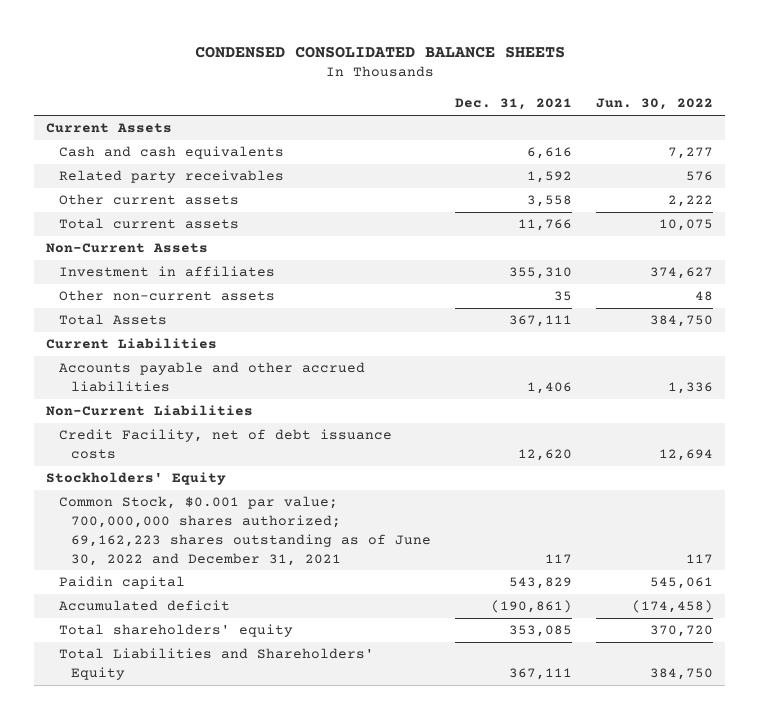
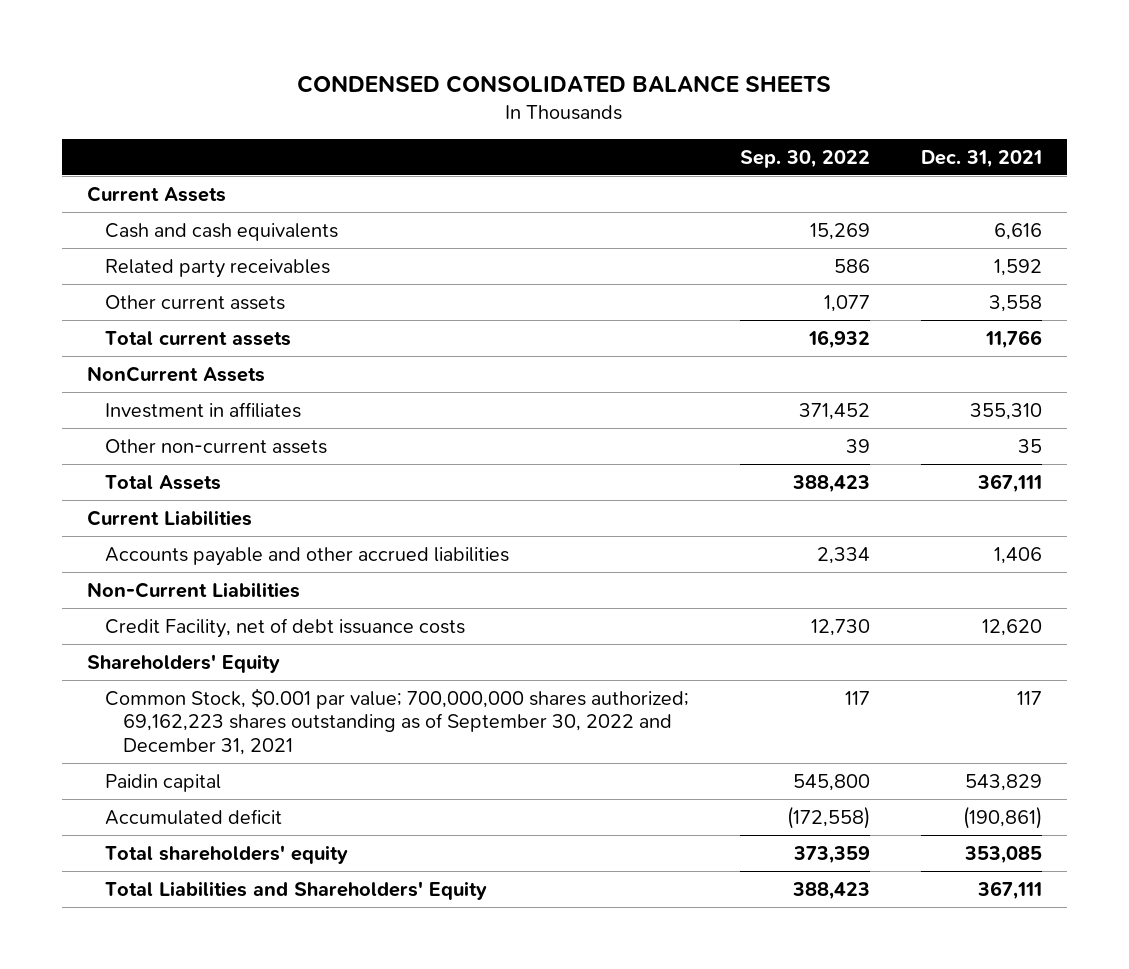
[596,98,714,111] Jun. 30, 2022 -> none
none -> [739,149,870,168] Sep. 30, 2022
[45,243,208,254] Non-Current Assets -> [86,365,265,382] NonCurrent Assets
[45,472,226,486] Stockholders' Equity -> [86,653,280,673] Shareholders' Equity
[58,496,432,566] Common Stock, $0.001 par value; 700,000,000 shares authorized; 69,162,223 shares outstanding as of June 30, 2022 and December 31, 2021 -> [105,687,690,756] Common Stock, $0.001 par value; 700,000,000 shares authorized; 69,162,223 shares outstanding as of September 30, 2022 and December 31, 2021

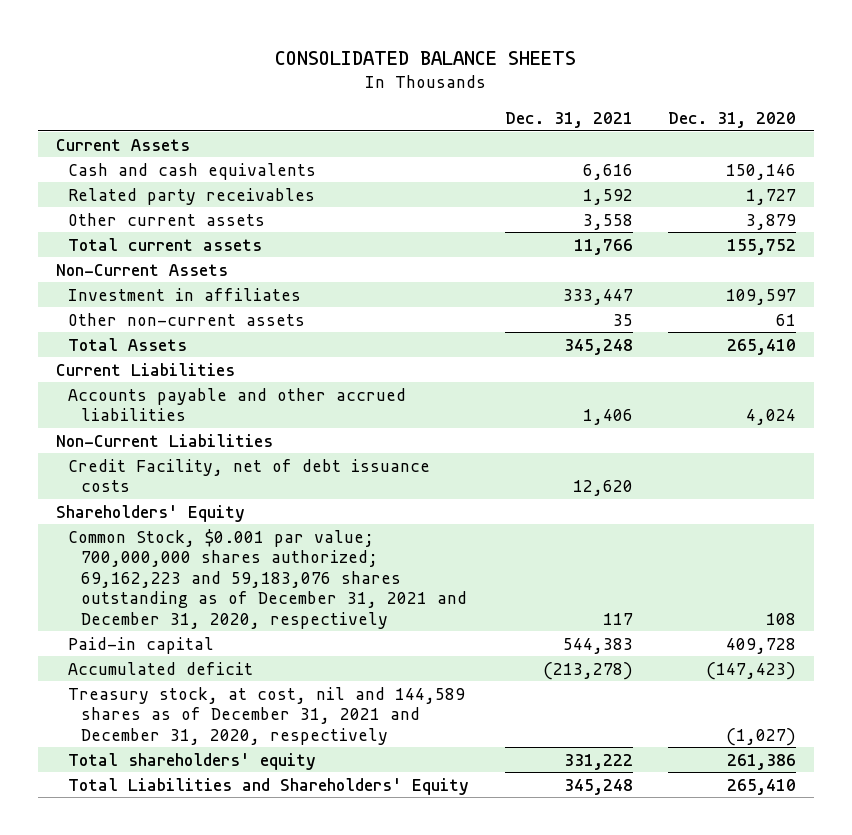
[297,75,832,94] CONDENSED CONSOLIDATED BALANCE SHEETS -> [274,51,576,66] CONSOLIDATED BALANCE SHEETS
[739,149,870,168] Sep. 30, 2022 -> none
none -> [667,112,796,129] Dec. 31, 2020
[86,365,265,382] NonCurrent Assets -> [55,263,228,276] Non-Current Assets
[969,402,1042,420] 355,310 -> [562,288,633,305] 333,447
[976,473,1042,493] 367,111 -> [563,338,633,355] 345,248
[105,687,690,756] Common Stock, $0.001 par value; 700,000,000 shares authorized; 69,162,223 shares outstanding as of September 30, 2022 and December 31, 2021 -> [68,528,467,629] Common Stock, $0.001 par value; 700,000,000 shares authorized; 69,162,223 and 59,183,076 shares outstanding as of December 31, 2021 and December 31, 2020, respectively
[105,773,222,792] Paidin capital -> [68,636,215,654] Paid-in capital
[964,773,1042,791] 543,829 -> [562,637,633,654] 544,383
[962,805,1042,829] (190,861) -> [542,661,633,680] (213,278)
none -> [68,686,466,745] Treasury stock, at cost, nil and 144,589 shares as of December 31, 2021 and December 31, 2020, respectively
[963,845,1042,864] 353,085 -> [563,753,633,770] 331,222
[976,880,1042,900] 367,111 -> [563,778,633,795] 345,248

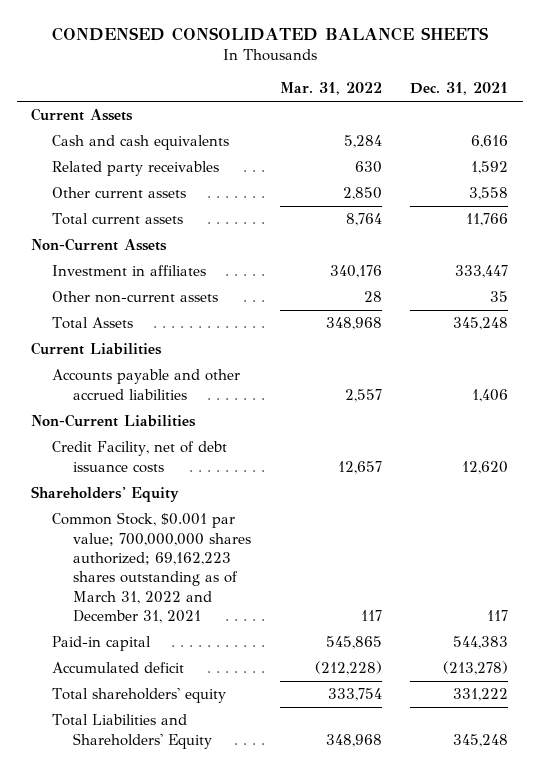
[274,51,576,66] CONSOLIDATED BALANCE SHEETS -> [51,26,488,41] CONDENSED CONSOLIDATED BALANCE SHEETS
[667,112,796,129] Dec. 31, 2020 -> none
none -> [279,82,382,96] Mar. 31, 2022
[68,528,467,629] Common Stock, $0.001 par value; 700,000,000 shares authorized; 69,162,223 and 59,183,076 shares outstanding as of December 31, 2021 and December 31, 2020, respectively -> [51,512,252,624] Common Stock, $0.001 par value; 700,000,000 shares authorized; 69,162,223 shares outstanding as of March 31, 2022 and December 31, 2021
[68,686,466,745] Treasury stock, at cost, nil and 144,589 shares as of December 31, 2021 and December 31, 2020, respectively -> none

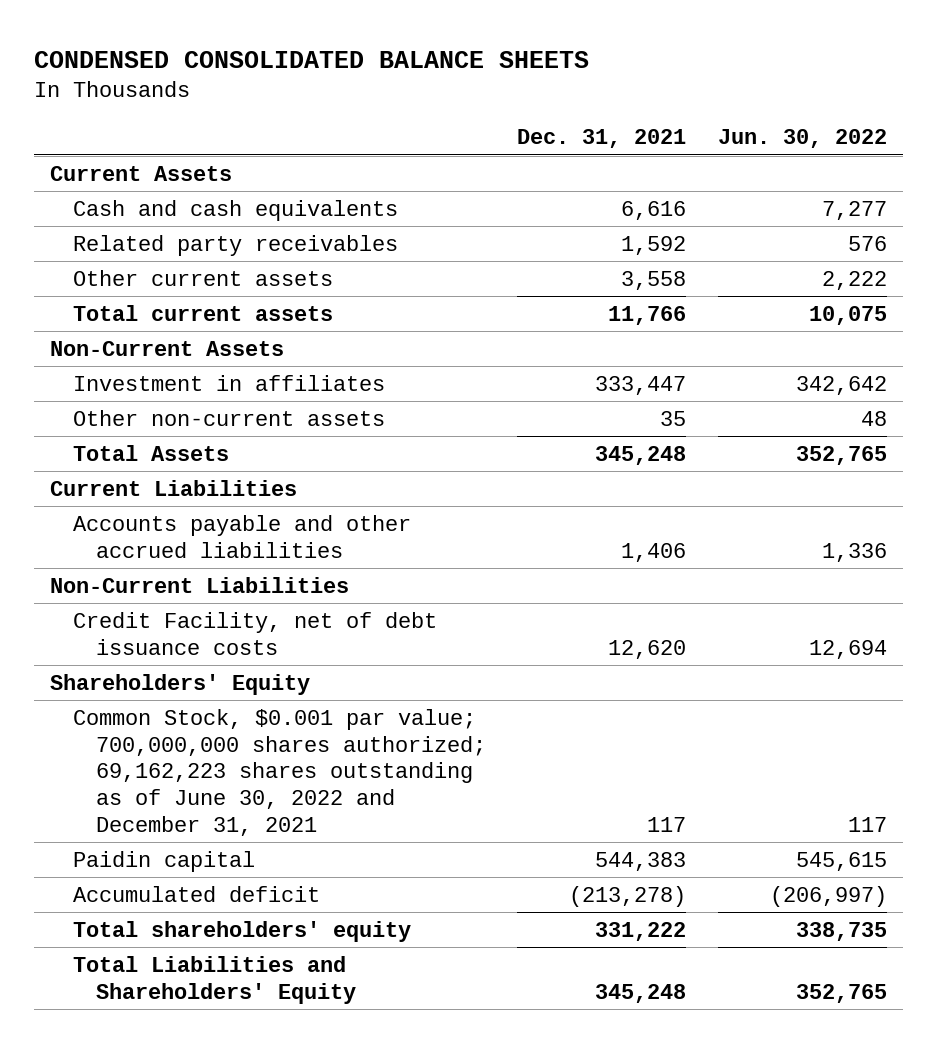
[279,82,382,96] Mar. 31, 2022 -> none
none -> [717,129,887,149] Jun. 30, 2022
[51,512,252,624] Common Stock, $0.001 par value; 700,000,000 shares authorized; 69,162,223 shares outstanding as of March 31, 2022 and December 31, 2021 -> [72,708,486,836] Common Stock, $0.001 par value; 700,000,000 shares authorized; 69,162,223 shares outstanding as of June 30, 2022 and December 31, 2021
[51,636,151,652] Paid-in capital -> [72,850,255,872] Paidin capital

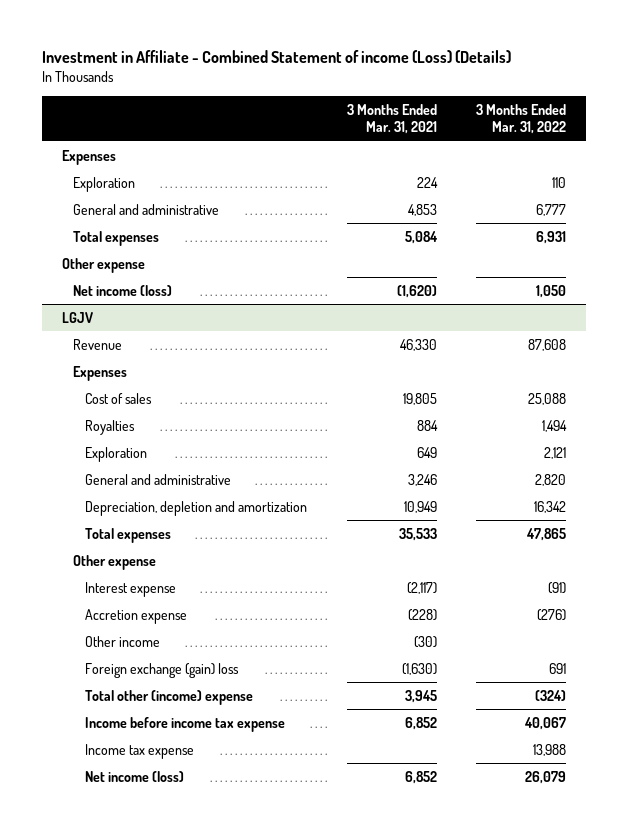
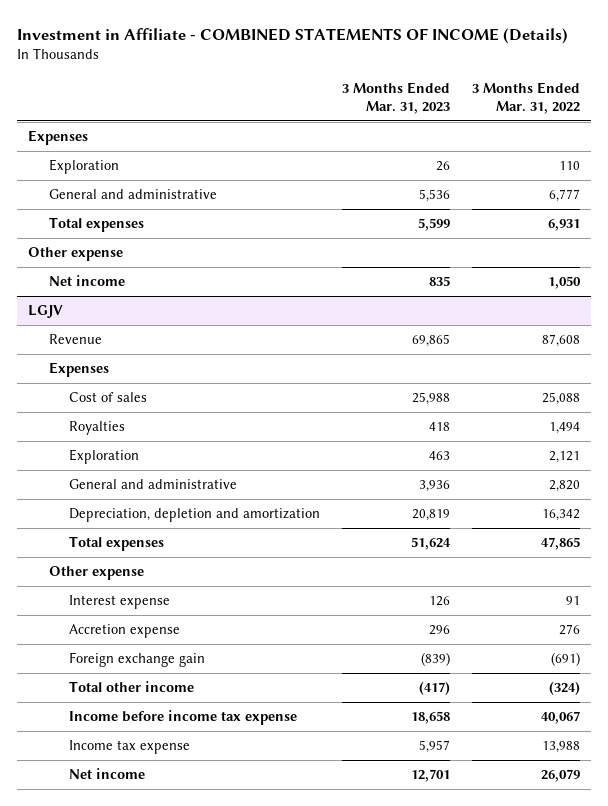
[41,50,511,64] Investment in Affiliate - Combined Statement of income (Loss) (Details) -> [17,27,569,44] Investment in Affiliate - COMBINED STATEMENTS OF INCOME (Details)
[346,103,437,135] 3 Months Ended Mar. 31, 2021 -> none
none -> [342,81,451,114] 3 Months Ended Mar. 31, 2023
[73,284,173,296] Net income (loss) -> [48,275,125,287] Net income
[84,635,160,647] Other income -> none
[548,581,567,594] (91) -> [565,596,580,606] 91
[537,608,567,621] (276) -> [558,624,580,636] 276
[84,662,239,678] Foreign exchange (gain) loss -> [69,652,206,668] Foreign exchange gain
[549,662,567,674] 691 -> [550,652,580,667] (691)
[84,689,253,705] Total other (income) expense -> [69,681,195,693] Total other income
[84,770,184,782] Net income (loss) -> [69,768,146,780] Net income

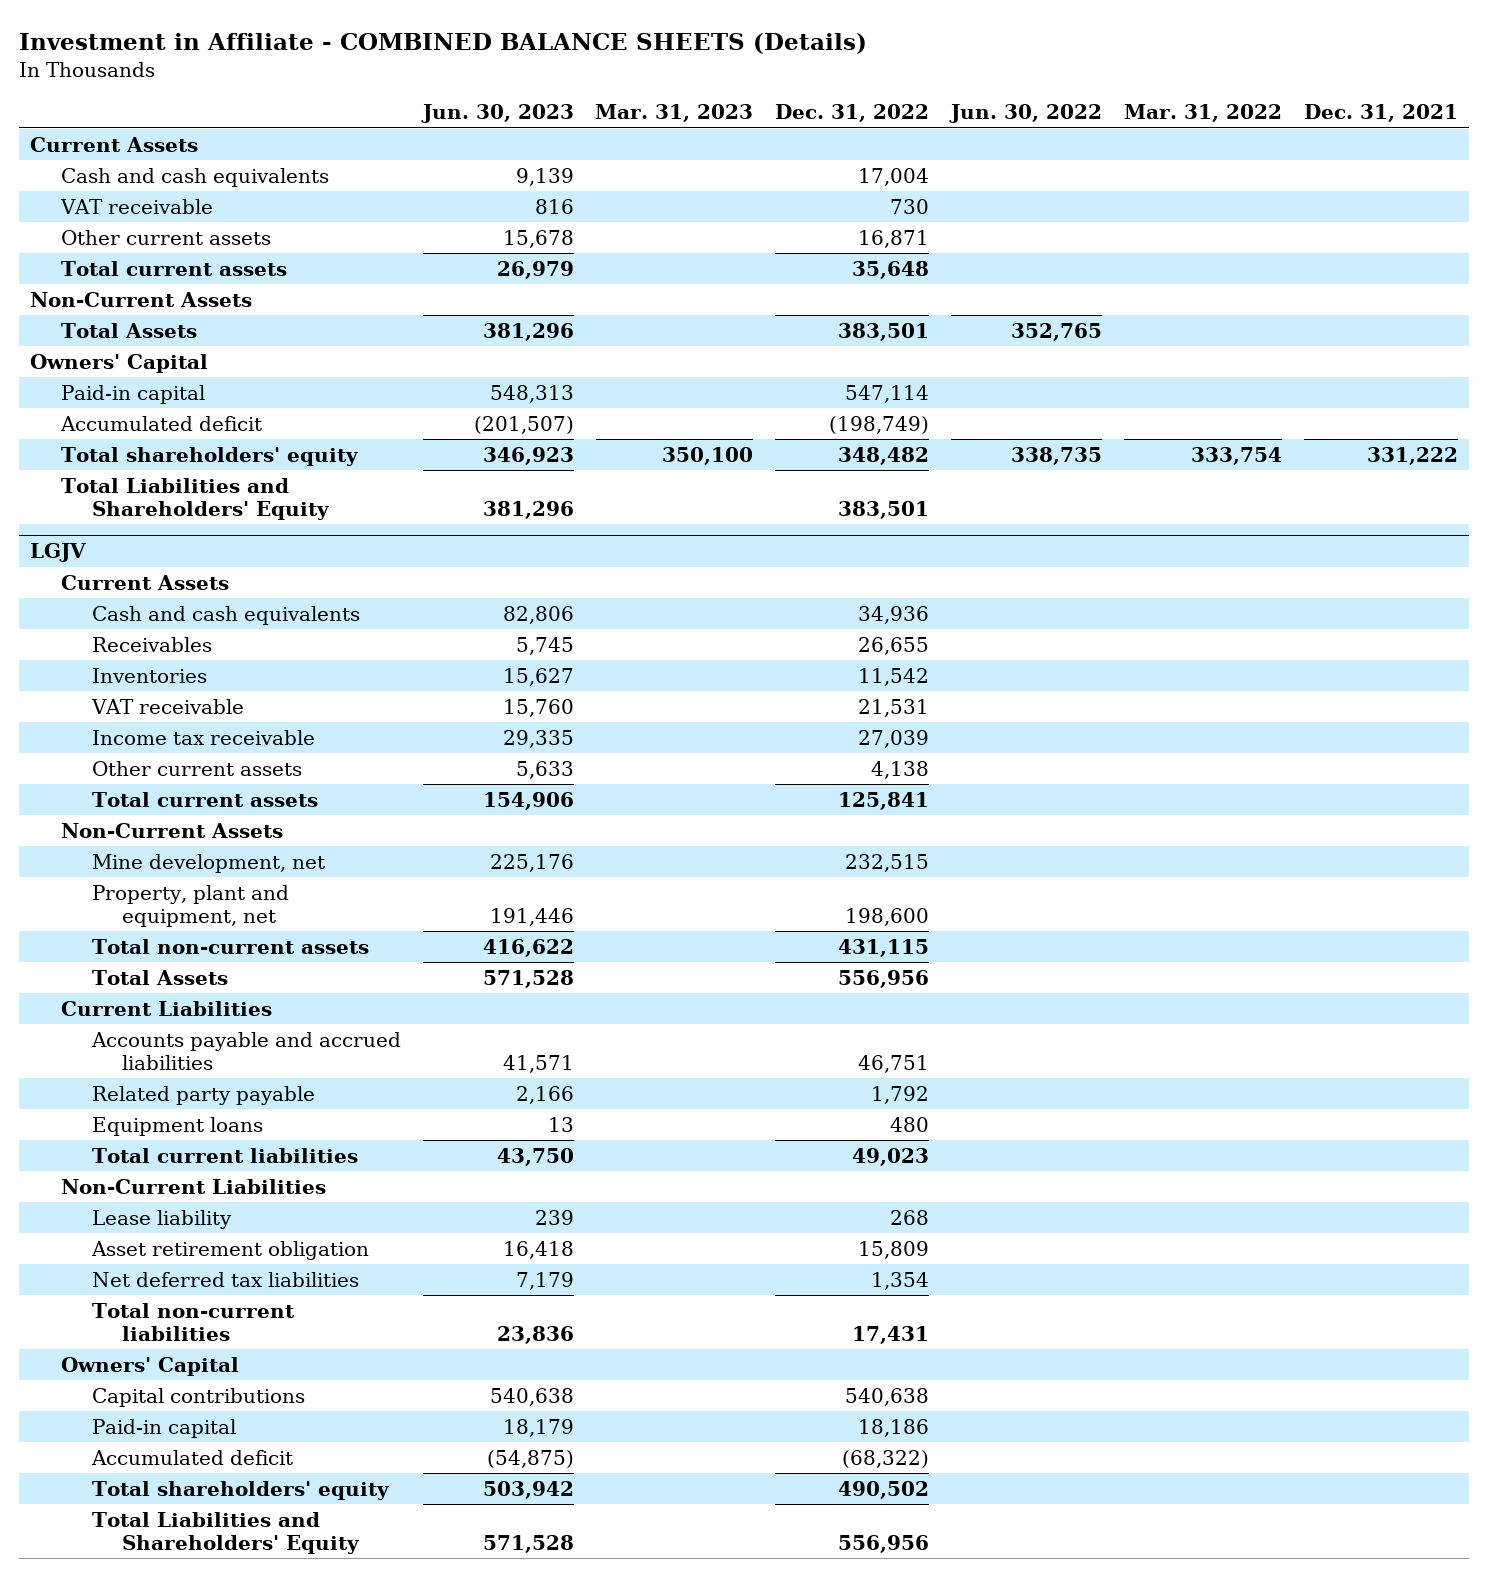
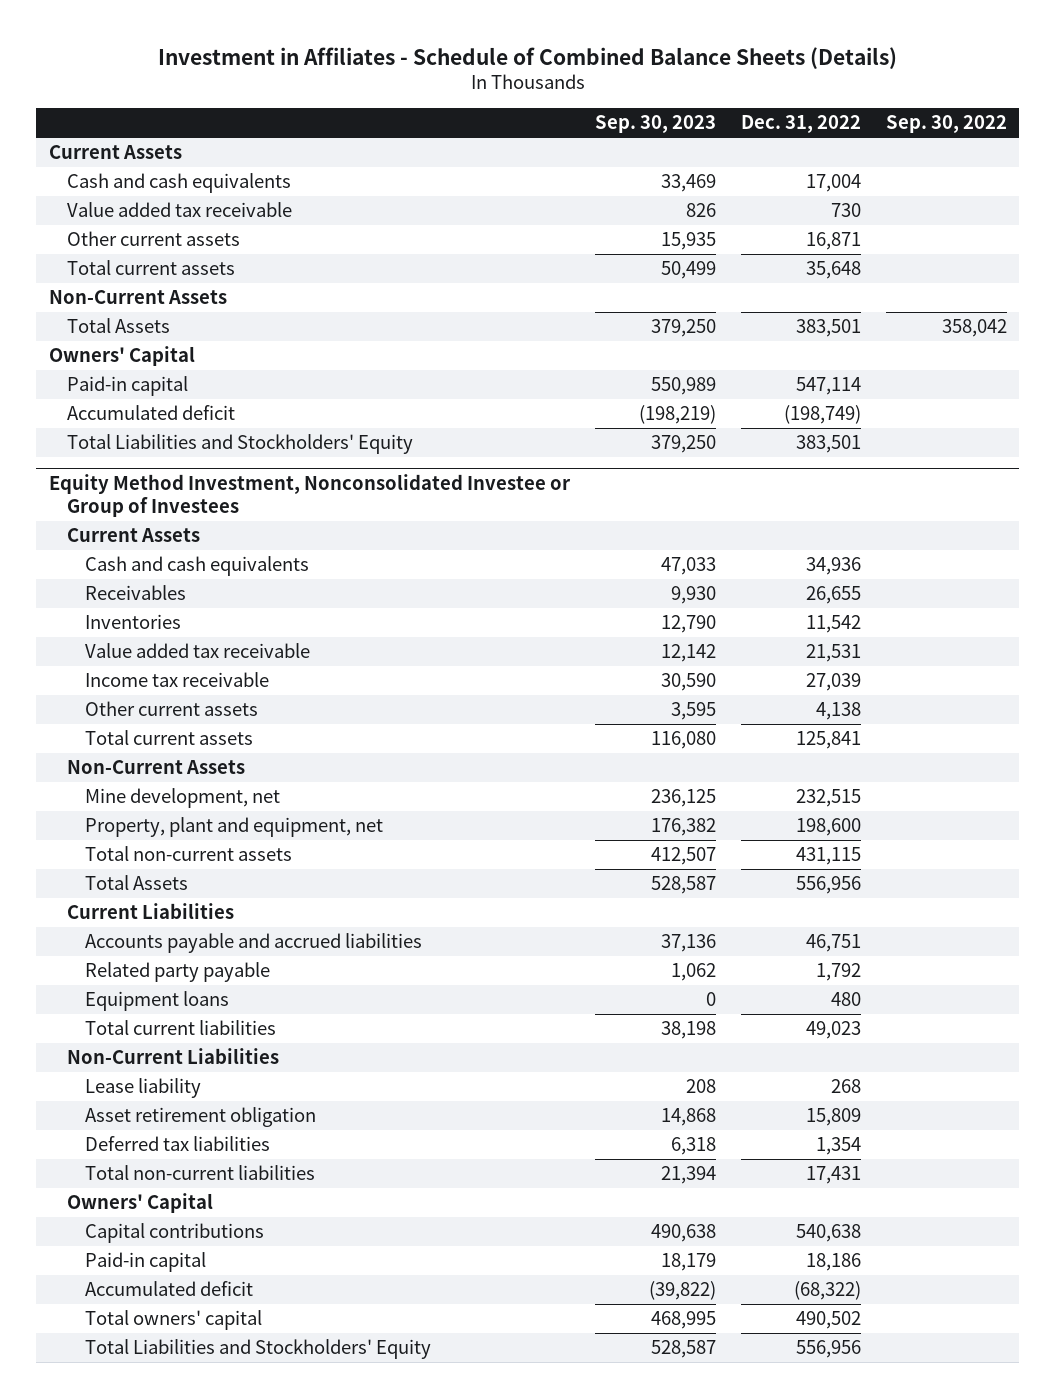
[19,33,868,55] Investment in Affiliate - COMBINED BALANCE SHEETS (Details) -> [157,46,897,69] Investment in Affiliates - Schedule of Combined Balance Sheets (Details)
[420,104,574,124] Jun. 30, 2023 -> none
[595,104,754,123] Mar. 31, 2023 -> none
[949,104,1103,124] Jun. 30, 2022 -> none
[1124,104,1283,123] Mar. 31, 2022 -> none
[1304,104,1459,123] Dec. 31, 2021 -> none
none -> [594,115,716,134] Sep. 30, 2023
none -> [885,115,1007,134] Sep. 30, 2022
[59,198,213,214] VAT receivable -> [67,202,293,218] Value added tax receivable
[60,446,359,466] Total shareholders' equity -> none
[30,543,87,563] LGJV -> none
[60,477,330,520] Total Liabilities and Shareholders' Equity -> [67,434,414,455] Total Liabilities and Stockholders' Equity
none -> [48,474,571,518] Equity Method Investment, Nonconsolidated Investee or Group of Investees
[90,698,244,714] VAT receivable -> [85,643,311,659] Value added tax receivable
[91,1271,359,1287] Net deferred tax liabilities -> [85,1136,271,1152] Deferred tax liabilities
[91,1480,390,1500] Total shareholders' equity -> [85,1310,263,1331] Total owners' capital
[91,1511,361,1554] Total Liabilities and Shareholders' Equity -> [85,1339,432,1360] Total Liabilities and Stockholders' Equity

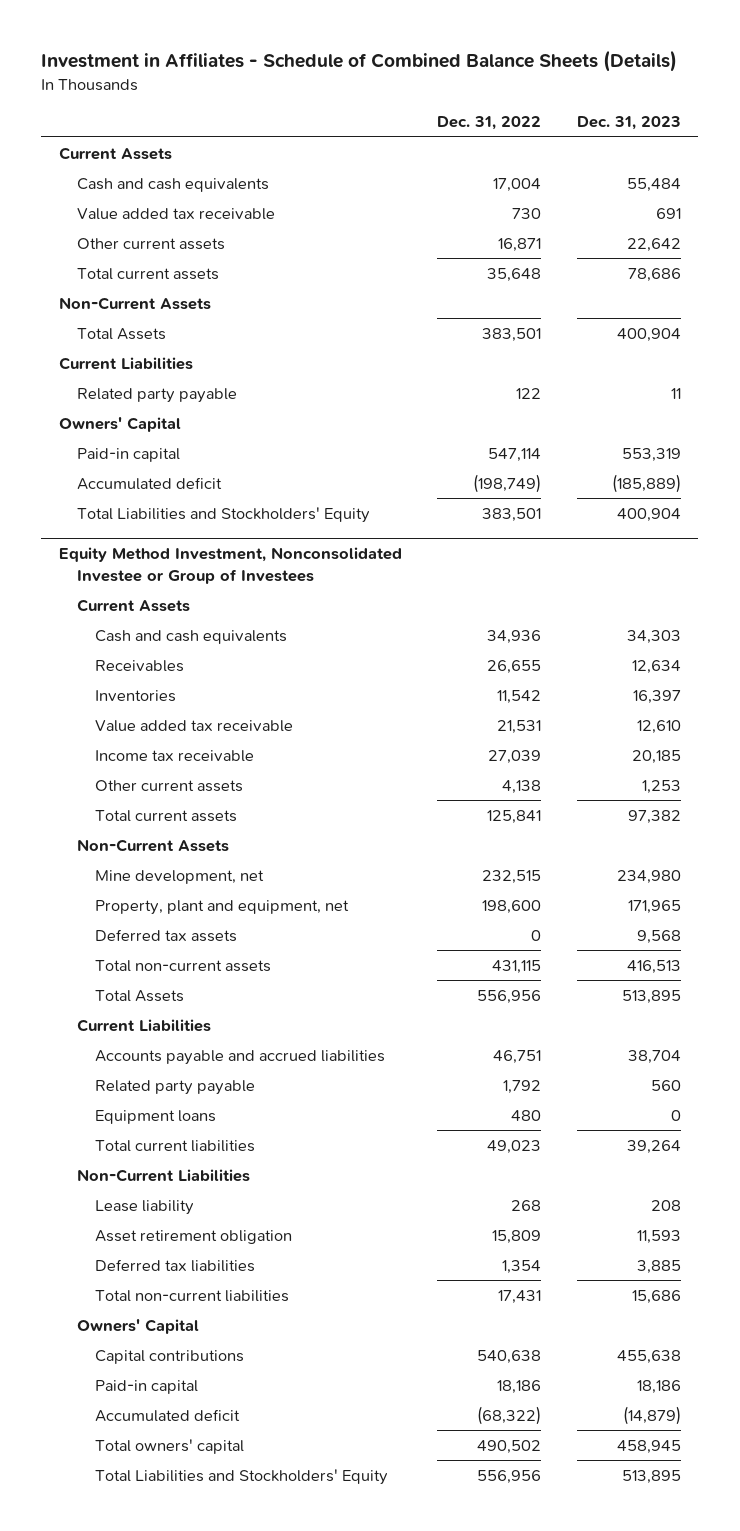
[594,115,716,134] Sep. 30, 2023 -> none
[885,115,1007,134] Sep. 30, 2022 -> none
none -> [576,116,681,131] Dec. 31, 2023
none -> [58,356,193,370] Current Liabilities
none -> [76,387,237,403] Related party payable
none -> [94,928,237,942] Deferred tax assets

